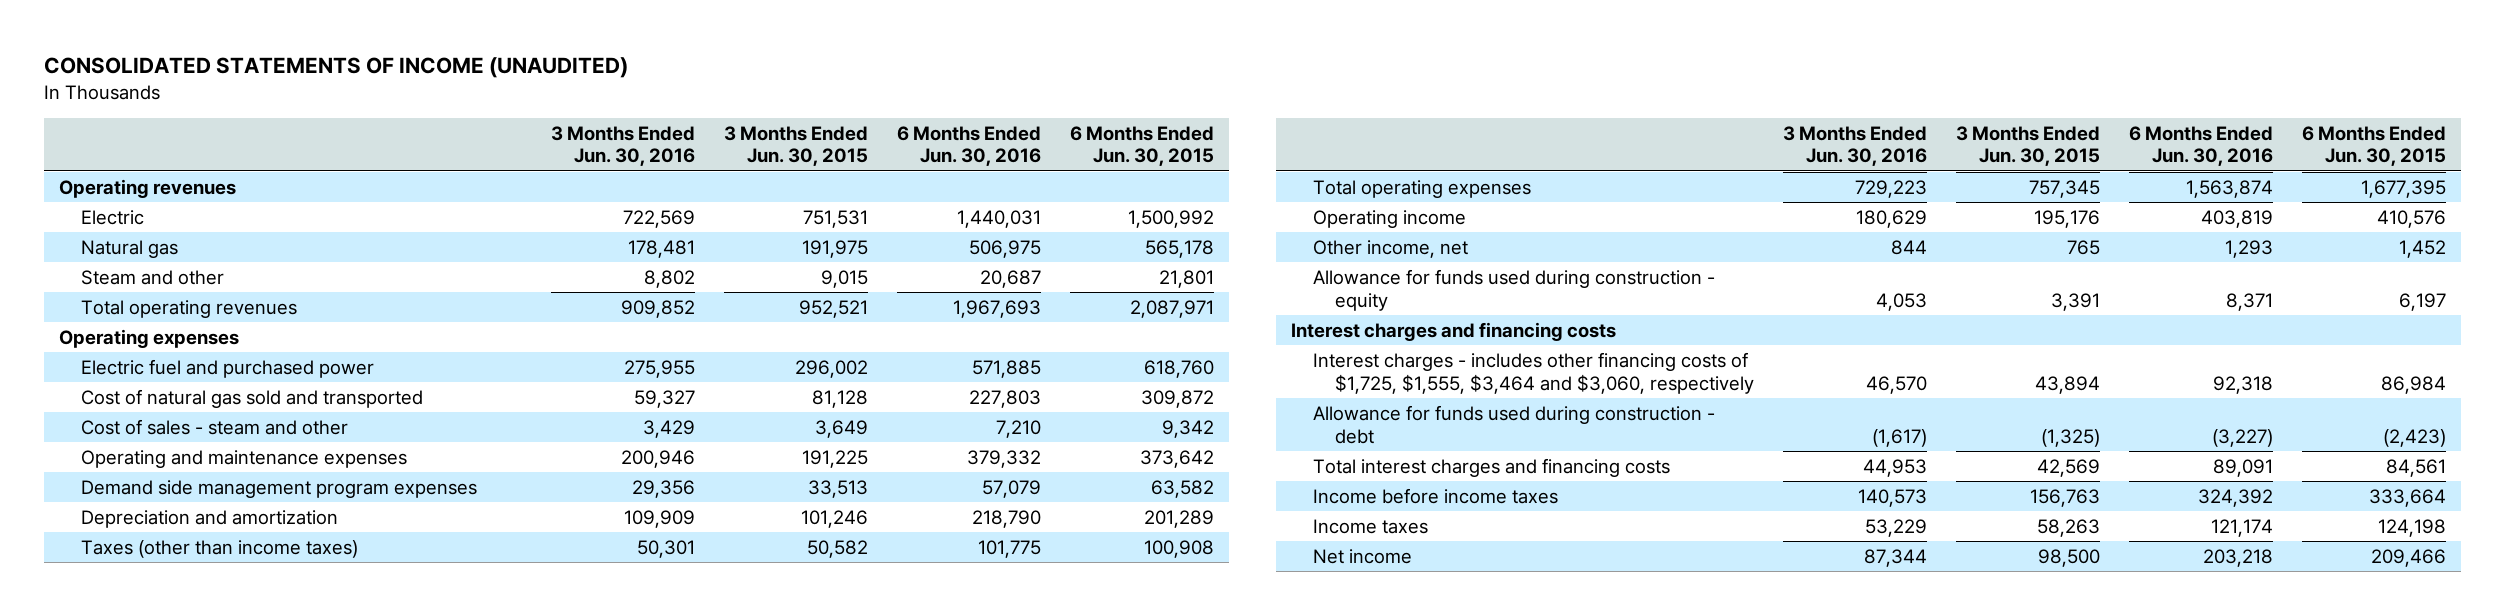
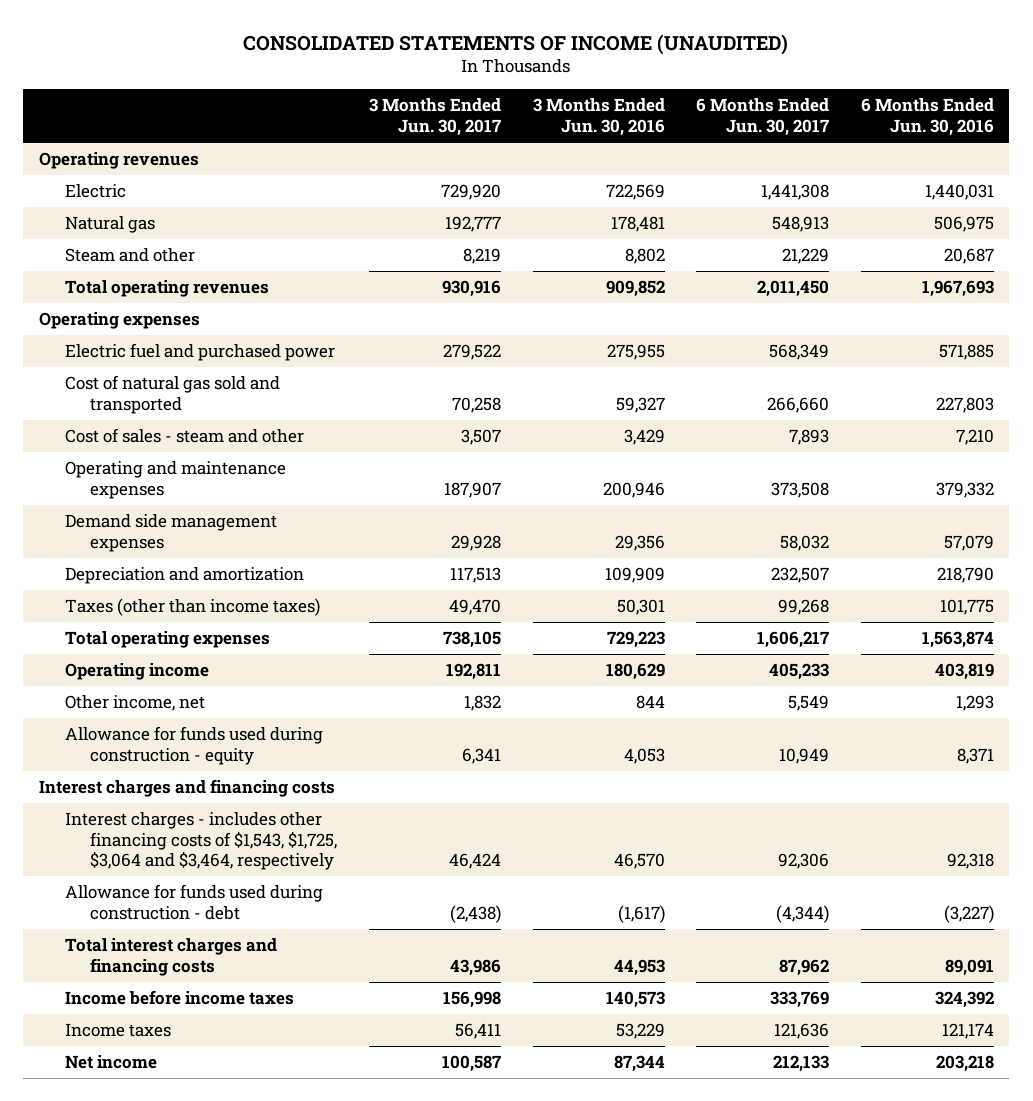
[724,125,869,167] 3 Months Ended Jun. 30, 2015 -> none
[1070,125,1215,167] 6 Months Ended Jun. 30, 2015 -> none
none -> [368,98,501,137] 3 Months Ended Jun. 30, 2017
none -> [696,98,830,137] 6 Months Ended Jun. 30, 2017
[80,479,477,498] Demand side management program expenses -> [64,514,277,552] Demand side management expenses
[1312,351,1754,394] Interest charges - includes other financing costs of $1,725, $1,555, $3,464 and $3,060, respectively -> [64,812,338,871] Interest charges - includes other financing costs of $1,543, $1,725, $3,064 and $3,464, respectively

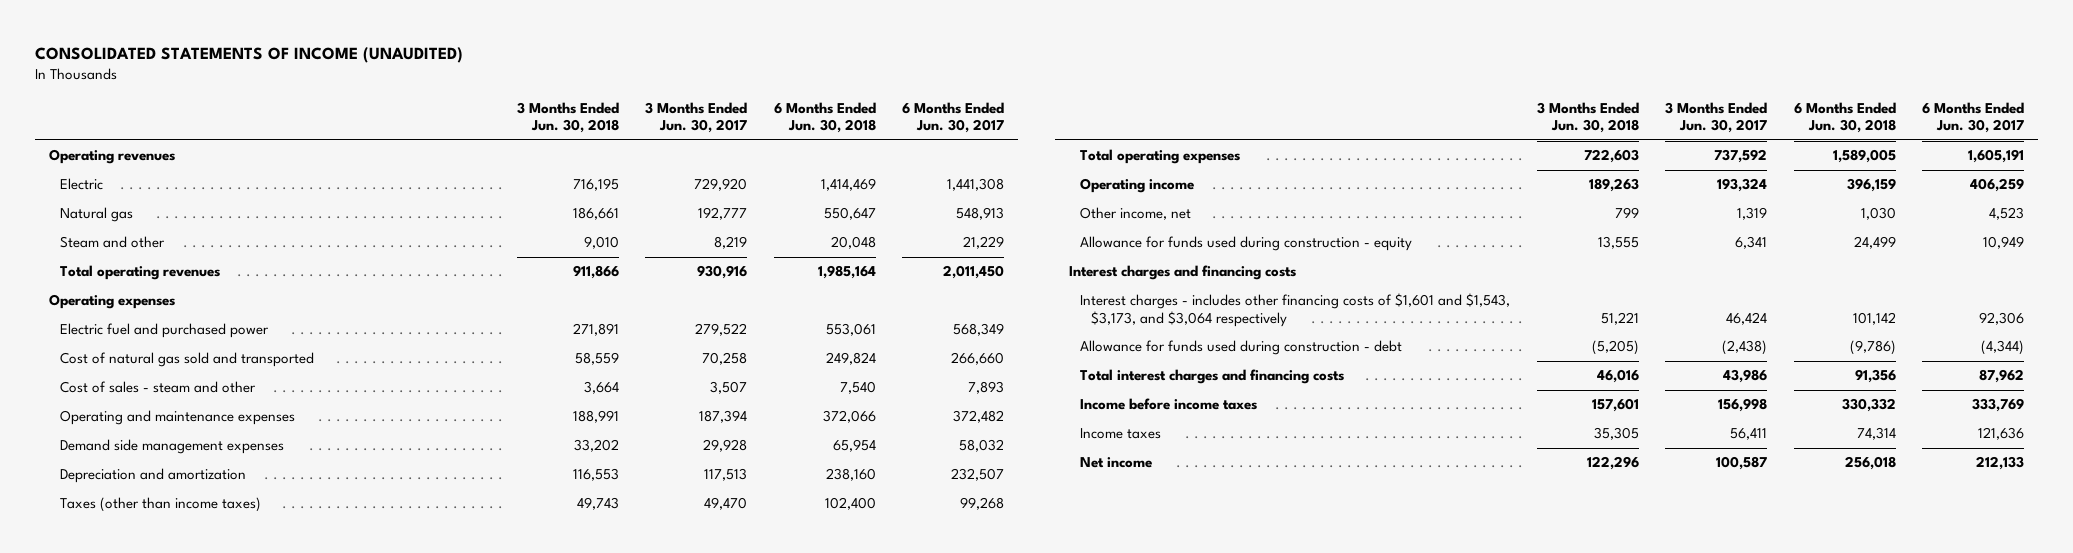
[532,98,665,137] 3 Months Ended Jun. 30, 2016 -> none
[860,98,994,137] 6 Months Ended Jun. 30, 2016 -> none
none -> [516,101,619,134] 3 Months Ended Jun. 30, 2018
none -> [773,101,876,134] 6 Months Ended Jun. 30, 2018
[443,481,501,498] 187,907 -> [699,410,748,424] 187,394
[771,481,830,498] 373,508 -> [953,410,1005,424] 372,482
[442,631,501,649] 738,105 -> [1714,149,1768,164] 737,592
[757,631,830,649] 1,606,217 -> [1968,149,2025,164] 1,605,191
[445,663,501,681] 192,811 -> [1717,178,1768,193] 193,324
[769,663,830,681] 405,233 -> [1970,178,2025,193] 406,259
[463,695,501,712] 1,832 -> [1737,207,1768,221] 1,319
[788,695,830,712] 5,549 -> [1989,207,2025,221] 4,523
[64,812,338,871] Interest charges - includes other financing costs of $1,543, $1,725, $3,064 and $3,464, respectively -> [1079,293,1510,327] Interest charges - includes other financing costs of $1,601 and $1,543, $3,173, and $3,064 respectively

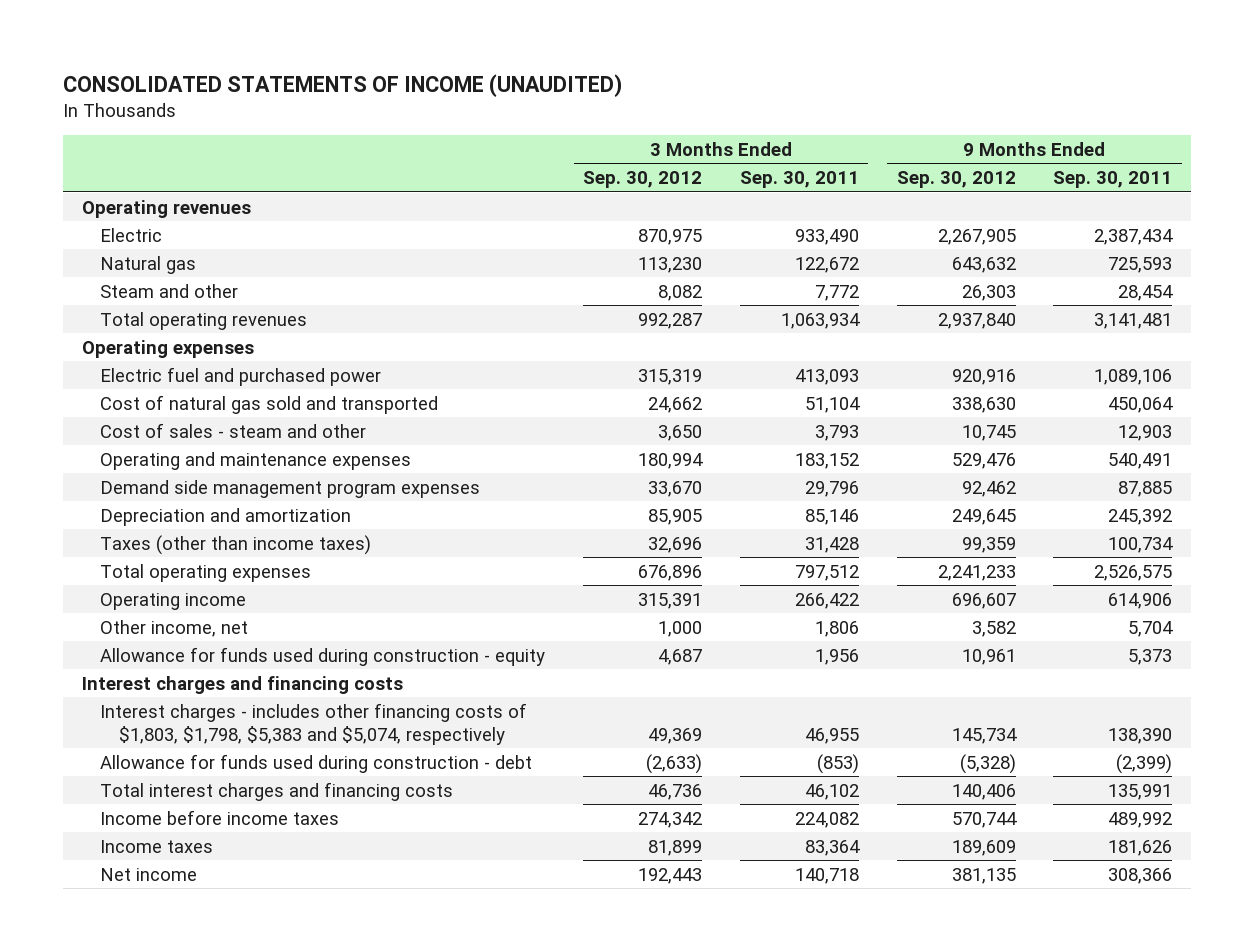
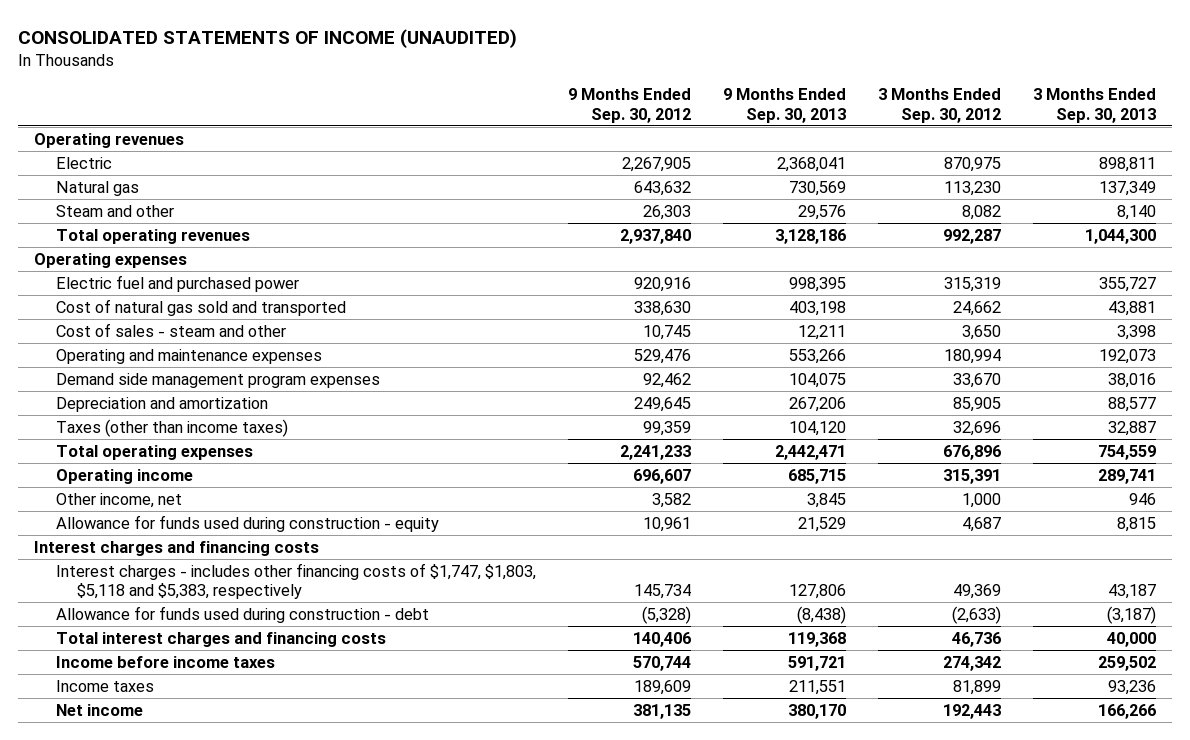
[739,171,859,189] Sep. 30, 2011 -> none
[1053,171,1173,189] Sep. 30, 2011 -> none
none -> [722,88,846,123] 9 Months Ended Sep. 30, 2013
none -> [1032,88,1156,123] 3 Months Ended Sep. 30, 2013
[100,702,528,745] Interest charges - includes other financing costs of $1,803, $1,798, $5,383 and $5,074, respectively -> [55,562,536,599] Interest charges - includes other financing costs of $1,747, $1,803, $5,118 and $5,383, respectively

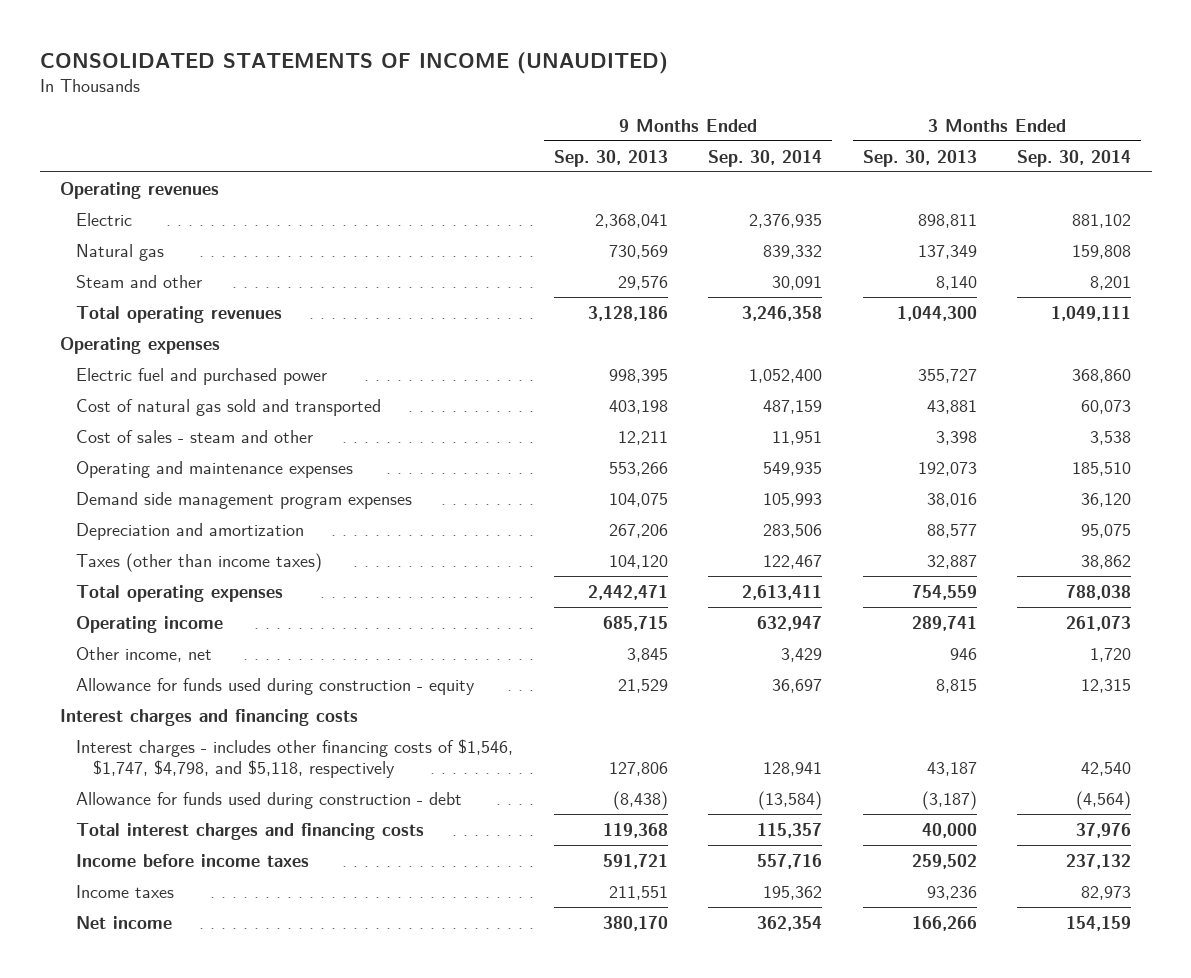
[567,88,691,123] 9 Months Ended Sep. 30, 2012 -> none
[877,88,1001,123] 3 Months Ended Sep. 30, 2012 -> none
none -> [708,149,823,167] Sep. 30, 2014
none -> [1017,149,1132,167] Sep. 30, 2014
[55,562,536,599] Interest charges - includes other financing costs of $1,747, $1,803, $5,118 and $5,383, respectively -> [76,738,514,778] Interest charges - includes other financing costs of $1,546, $1,747, $4,798, and $5,118, respectively

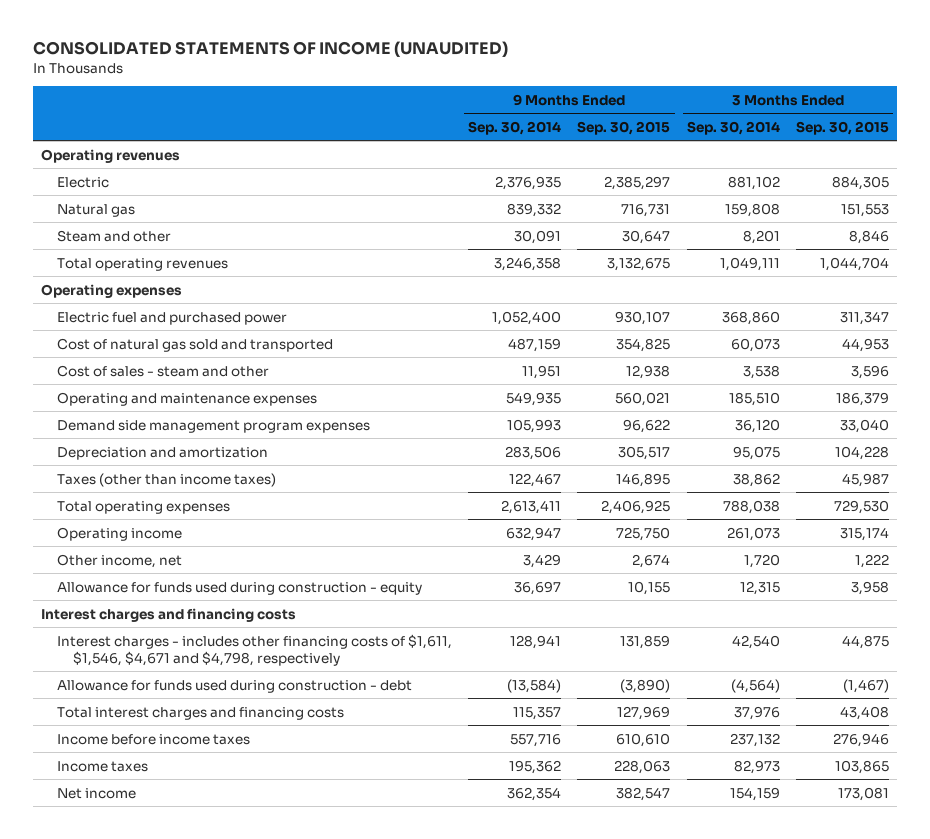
[553,149,668,167] Sep. 30, 2013 -> none
[862,149,977,167] Sep. 30, 2013 -> none
none -> [577,120,671,135] Sep. 30, 2015
none -> [795,120,889,135] Sep. 30, 2015
[76,738,514,778] Interest charges - includes other financing costs of $1,546, $1,747, $4,798, and $5,118, respectively -> [56,633,452,666] Interest charges - includes other financing costs of $1,611, $1,546, $4,671 and $4,798, respectively

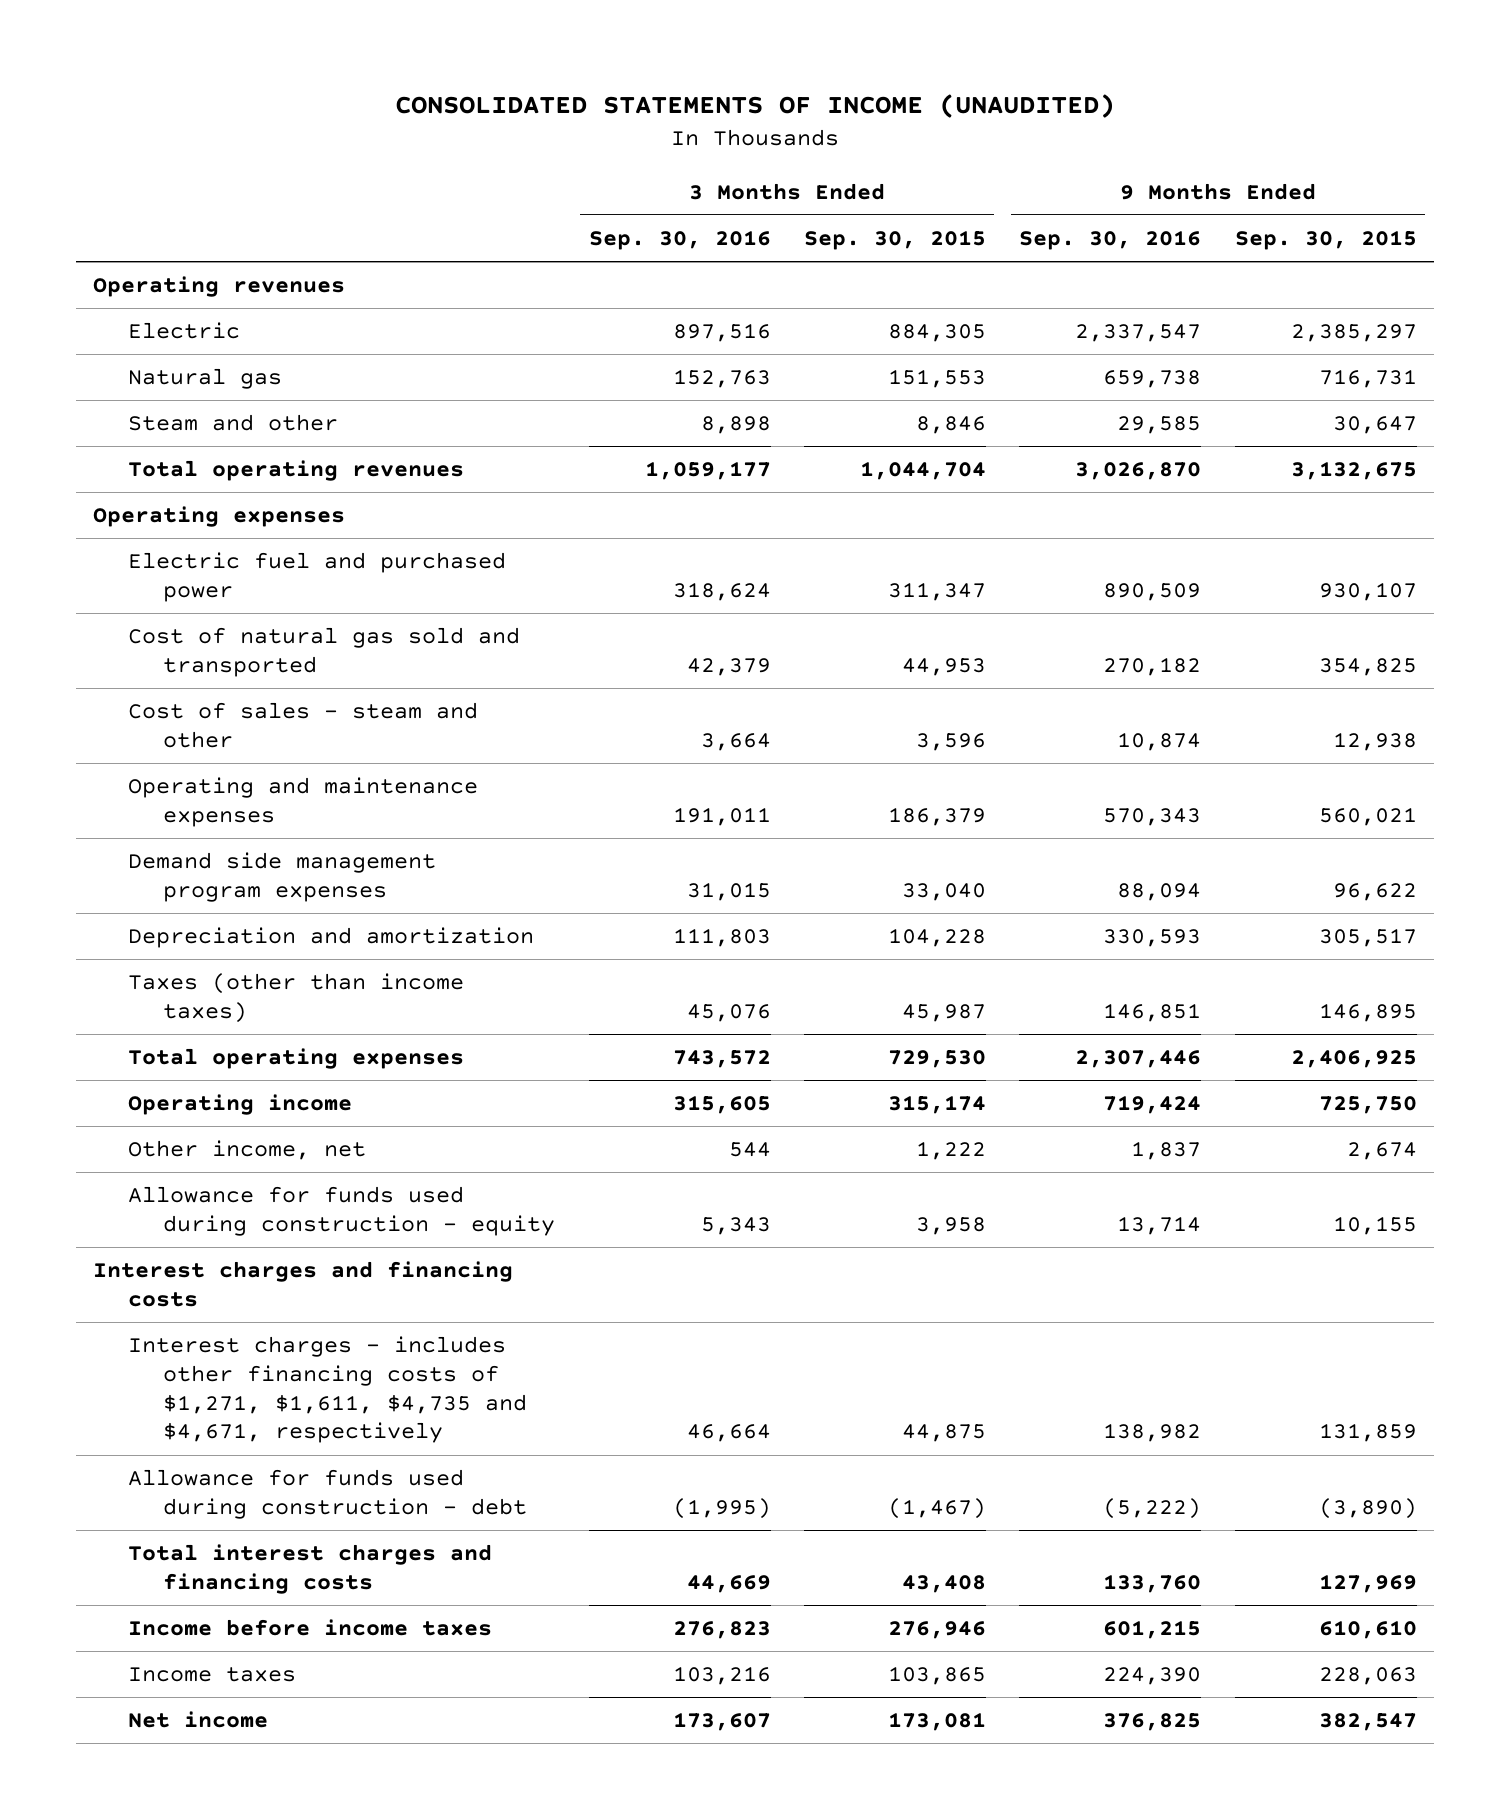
[468,120,562,135] Sep. 30, 2014 -> none
[686,120,780,135] Sep. 30, 2014 -> none
none -> [588,230,771,251] Sep. 30, 2016
none -> [1019,230,1202,251] Sep. 30, 2016
[56,633,452,666] Interest charges - includes other financing costs of $1,611, $1,546, $4,671 and $4,798, respectively -> [127,1336,528,1444] Interest charges - includes other financing costs of $1,271, $1,611, $4,735 and $4,671, respectively

